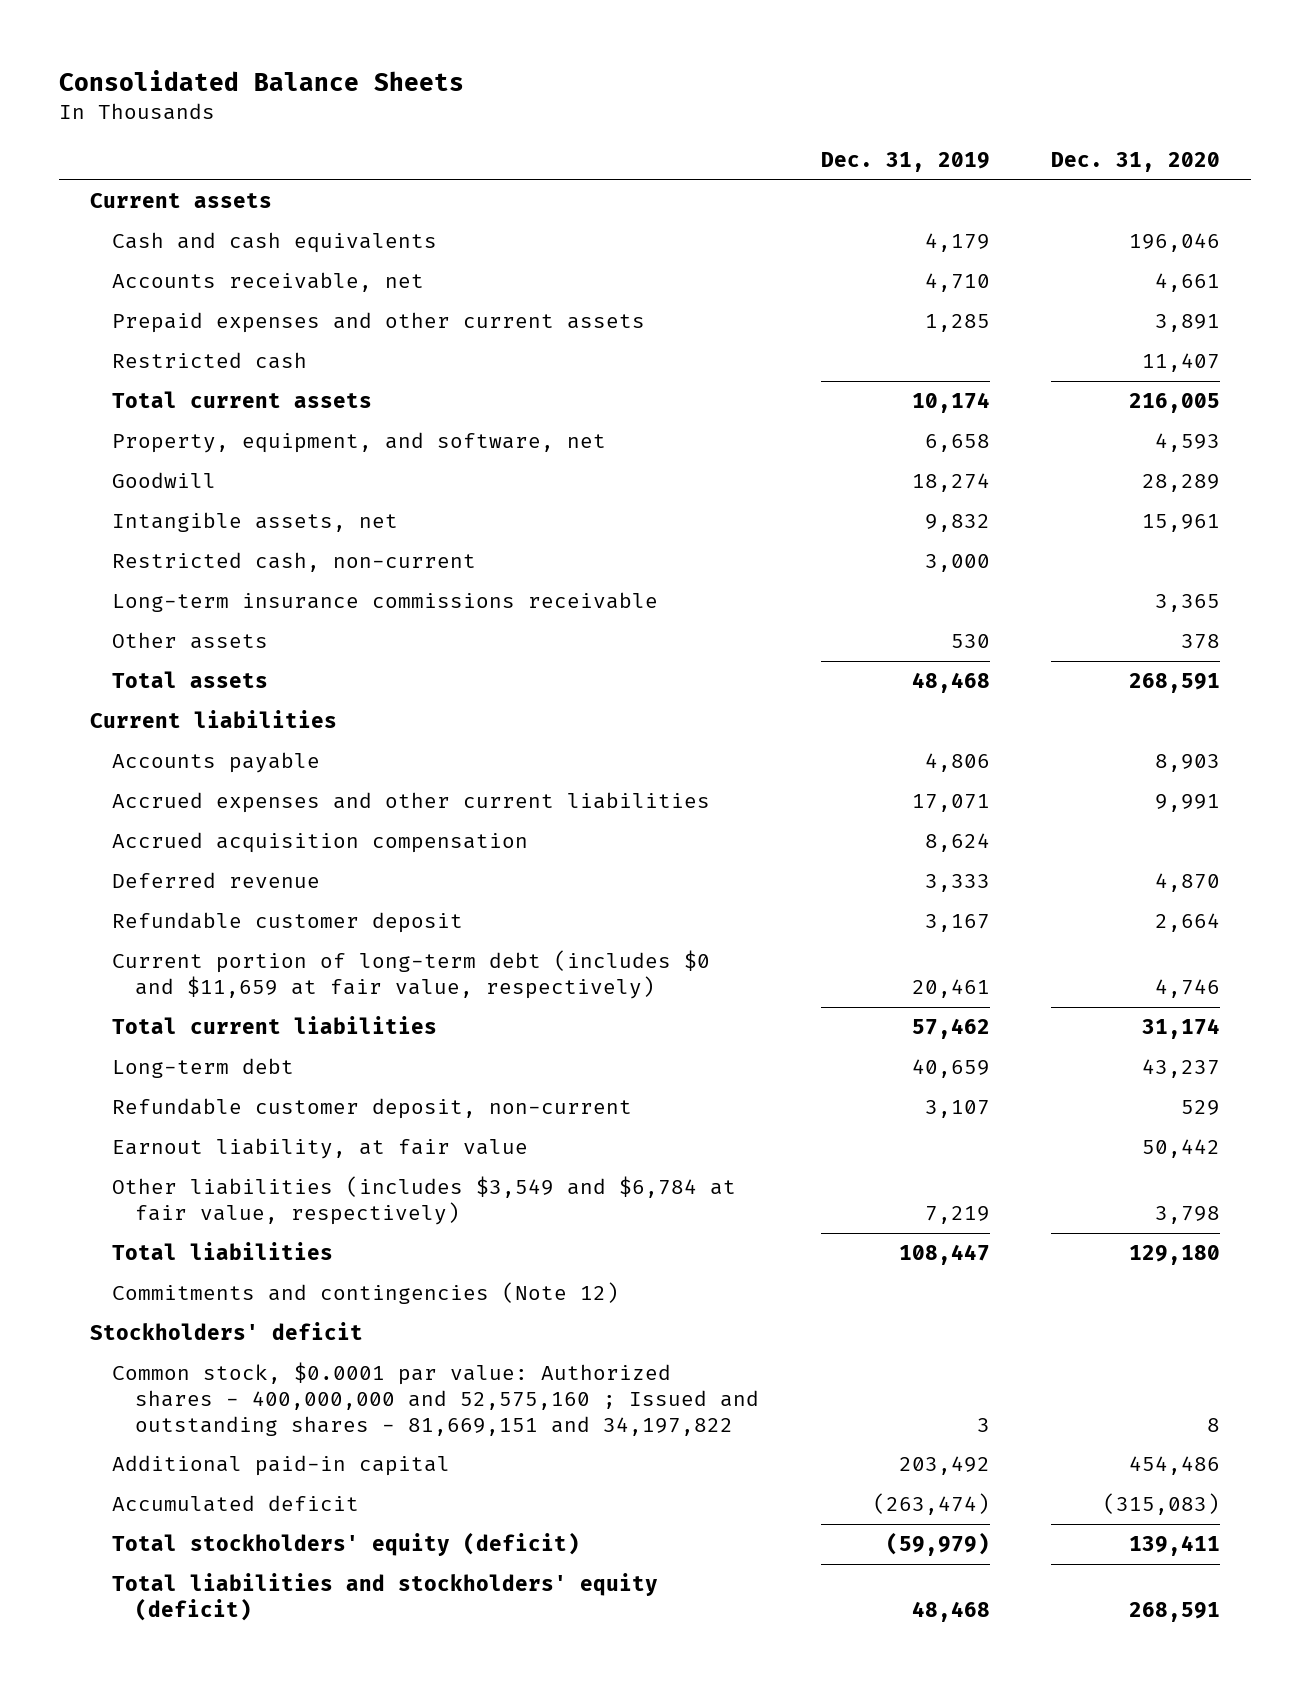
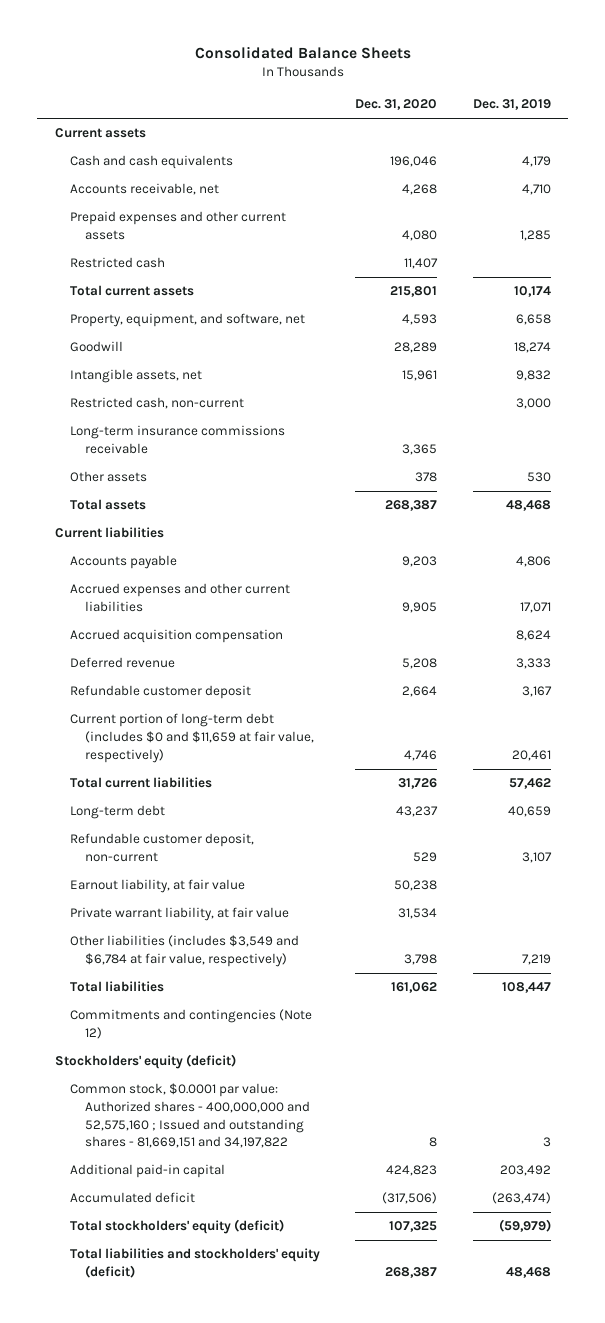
[1155,273,1221,293] 4,661 -> [402,184,438,196] 4,268
[1155,314,1221,333] 3,891 -> [402,230,438,242] 4,080
[1129,393,1221,414] 216,005 -> [390,286,438,298] 215,801
[1129,673,1221,694] 268,591 -> [385,500,438,512] 268,387
[1155,754,1221,773] 8,903 -> [402,556,438,568] 9,203
[1155,794,1221,813] 9,991 -> [402,602,438,614] 9,905
[1155,873,1221,893] 4,870 -> [402,658,438,670] 5,208
[1142,1018,1221,1040] 31,174 -> [398,778,438,790] 31,726
[1142,1139,1221,1159] 50,442 -> [394,880,438,892] 50,238
none -> [69,907,289,922] Private warrant liability, at fair value
[1129,1245,1221,1266] 129,180 -> [391,982,438,994] 161,062
[89,1322,363,1341] Stockholders' deficit -> [54,1054,236,1070] Stockholders' equity (deficit)
[1129,1456,1221,1476] 454,486 -> [386,1165,438,1177] 424,823
[1103,1493,1221,1516] (315,083) -> [382,1192,438,1205] (317,506)
[1129,1535,1221,1557] 139,411 -> [389,1221,438,1233] 107,325
[1129,1601,1221,1622] 268,591 -> [385,1267,438,1279] 268,387

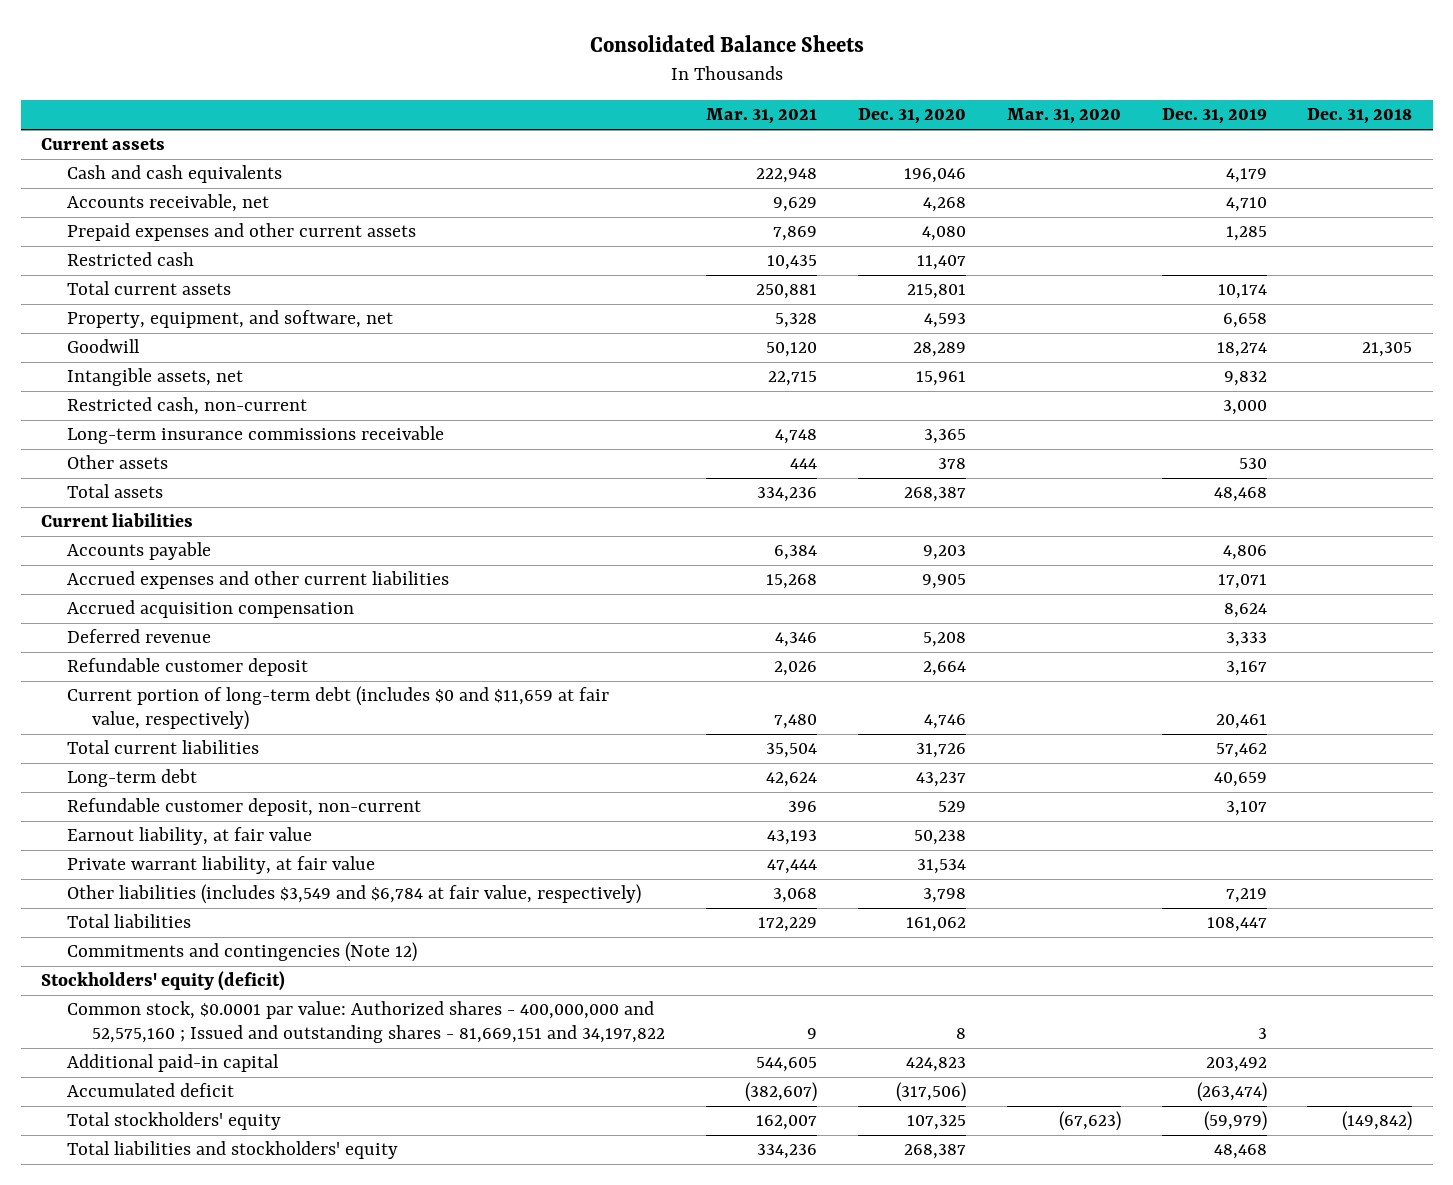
none -> [706,108,818,125] Mar. 31, 2021
none -> [1006,108,1121,125] Mar. 31, 2020
none -> [1307,108,1413,125] Dec. 31, 2018
[69,1219,284,1235] Total stockholders' equity (deficit) -> [66,1112,281,1131] Total stockholders' equity
[69,1248,320,1279] Total liabilities and stockholders' equity (deficit) -> [66,1141,398,1160] Total liabilities and stockholders' equity

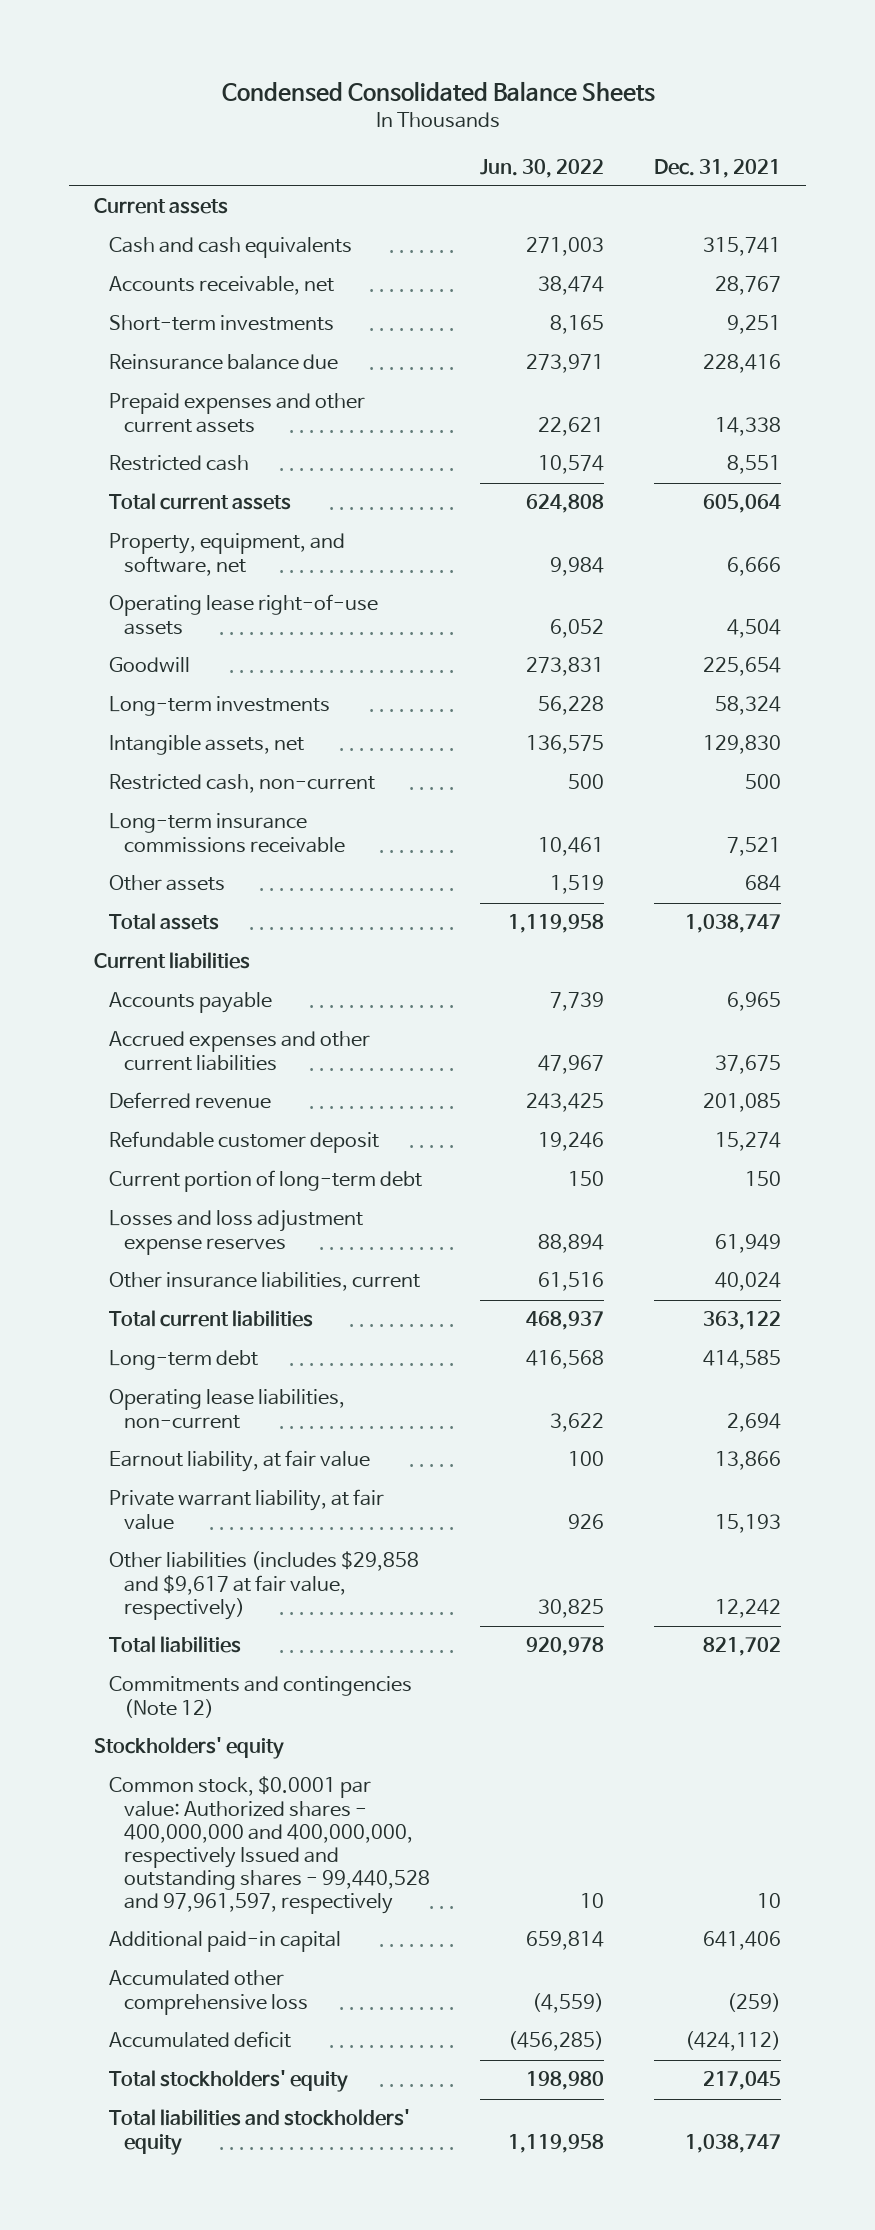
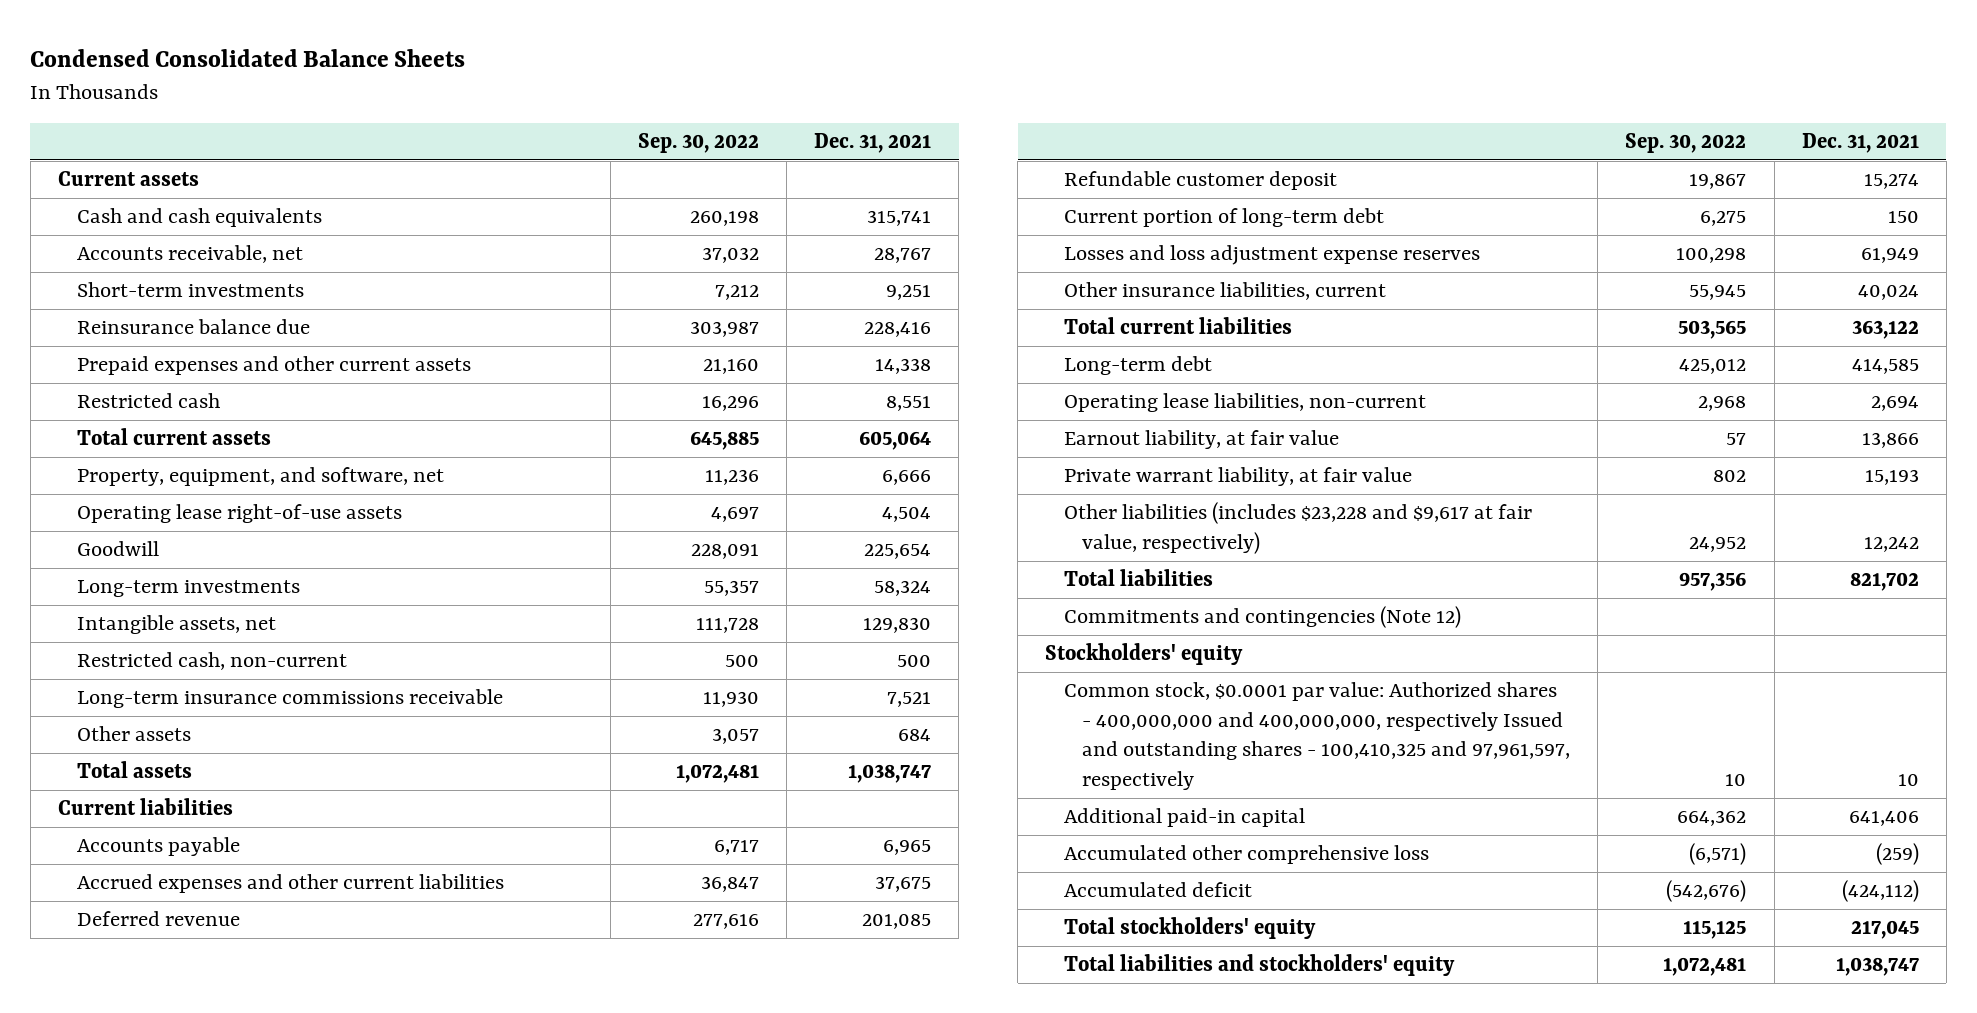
[479,158,604,178] Jun. 30, 2022 -> none
none -> [638,132,760,153] Sep. 30, 2022
[108,1551,419,1620] Other liabilities (includes $29,858 and $9,617 at fair value, respectively) -> [1063,502,1532,554] Other liabilities (includes $23,228 and $9,617 at fair value, respectively)
[108,1776,430,1915] Common stock, $0.0001 par value: Authorized shares - 400,000,000 and 400,000,000, respectively Issued and outstanding shares - 99,440,528 and 97,961,597, respectively -> [1063,682,1571,790] Common stock, $0.0001 par value: Authorized shares - 400,000,000 and 400,000,000, respectively Issued and outstanding shares - 100,410,325 and 97,961,597, respectively

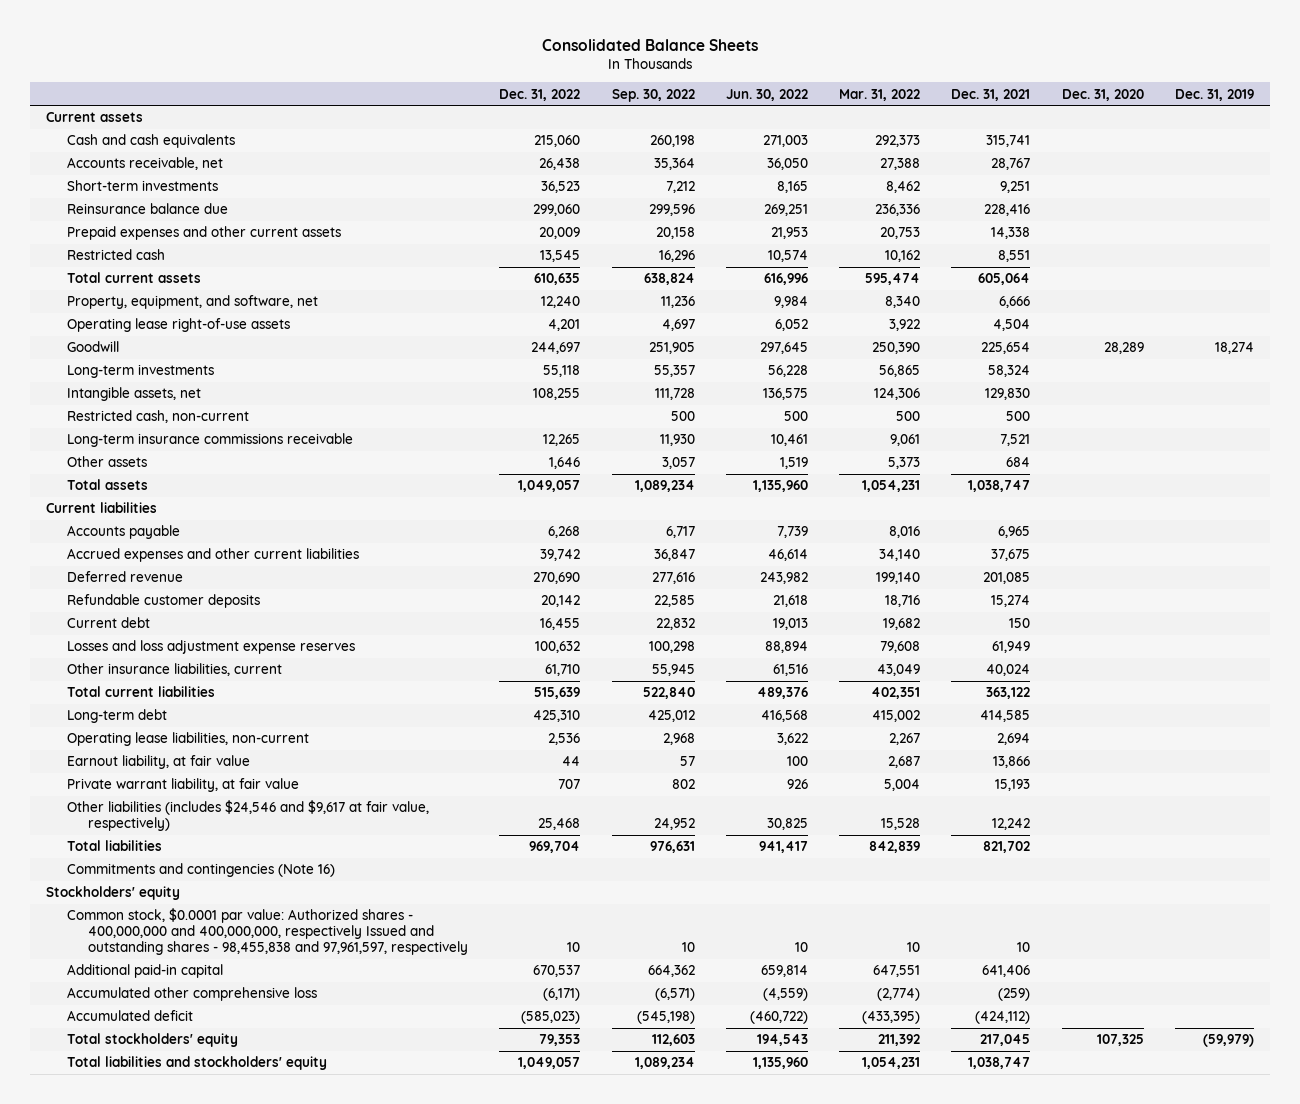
[30,49,466,68] Condensed Consolidated Balance Sheets -> [541,38,758,51] Consolidated Balance Sheets
none -> [499,88,581,101] Dec. 31, 2022
none -> [725,88,808,101] Jun. 30, 2022
none -> [839,88,921,101] Mar. 31, 2022
none -> [1061,88,1144,101] Dec. 31, 2020
none -> [1174,88,1254,101] Dec. 31, 2019
[702,247,760,264] 37,032 -> [653,158,695,171] 35,364
[690,321,760,338] 303,987 -> [648,204,695,217] 299,596
[703,359,760,375] 21,160 -> [655,227,695,240] 20,158
[690,431,760,451] 645,885 -> [643,273,695,286] 638,824
[691,544,760,560] 228,091 -> [648,342,695,355] 251,905
[676,764,760,784] 1,072,481 -> [634,480,695,493] 1,089,234
[1063,171,1337,191] Refundable customer deposit -> [66,594,260,609] Refundable customer deposits
[1689,174,1747,190] 19,867 -> [653,595,695,608] 22,585
[1063,208,1384,228] Current portion of long-term debt -> [66,617,150,629] Current debt
[1700,211,1747,227] 6,275 -> [655,618,695,631] 22,832
[1678,320,1747,340] 503,565 -> [642,687,695,700] 522,840
[1063,502,1532,554] Other liabilities (includes $23,228 and $9,617 at fair value, respectively) -> [66,800,429,832] Other liabilities (includes $24,546 and $9,617 at fair value, respectively)
[1679,572,1747,592] 957,356 -> [649,841,695,854] 976,631
[1063,606,1461,629] Commitments and contingencies (Note 12) -> [66,863,335,878] Commitments and contingencies (Note 16)
[1063,682,1571,790] Common stock, $0.0001 par value: Authorized shares - 400,000,000 and 400,000,000, respectively Issued and outstanding shares - 100,410,325 and 97,961,597, respectively -> [66,908,468,956] Common stock, $0.0001 par value: Authorized shares - 400,000,000 and 400,000,000, respectively Issued and outstanding shares - 98,455,838 and 97,961,597, respectively
[1666,880,1747,903] (542,676) -> [636,1011,695,1025] (545,198)
[1683,921,1747,940] 115,125 -> [651,1034,695,1047] 112,603
[1663,957,1747,977] 1,072,481 -> [634,1057,695,1070] 1,089,234

